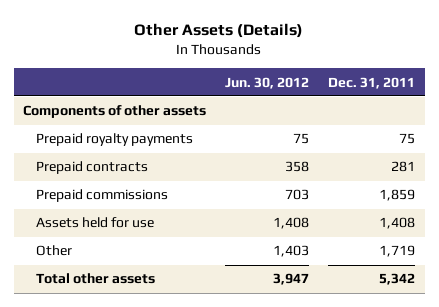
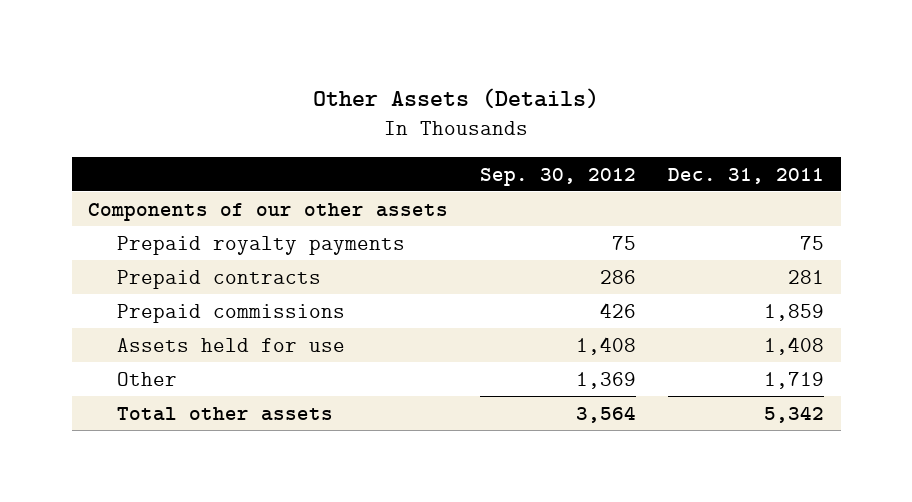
[225,76,310,89] Jun. 30, 2012 -> none
none -> [480,167,637,186] Sep. 30, 2012
[23,105,207,119] Components of other assets -> [87,202,448,221] Components of our other assets

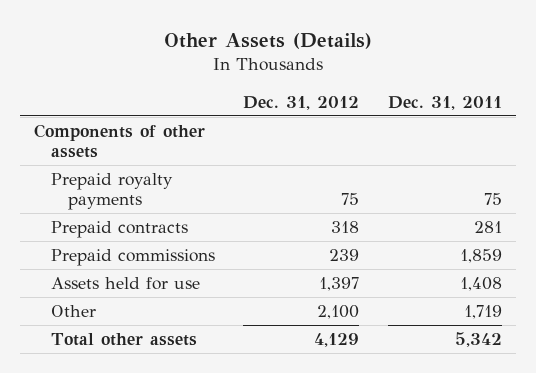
[480,167,637,186] Sep. 30, 2012 -> none
none -> [243,95,360,110] Dec. 31, 2012
[87,202,448,221] Components of our other assets -> [33,124,205,159] Components of other assets

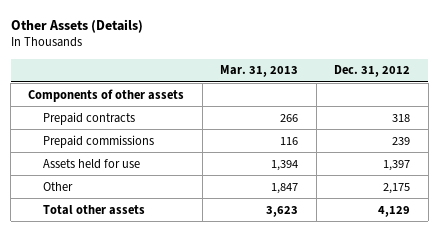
[387,95,502,110] Dec. 31, 2011 -> none
none -> [220,65,299,78] Mar. 31, 2013
[50,173,173,211] Prepaid royalty payments -> none
[317,305,360,320] 2,100 -> [383,182,411,194] 2,175

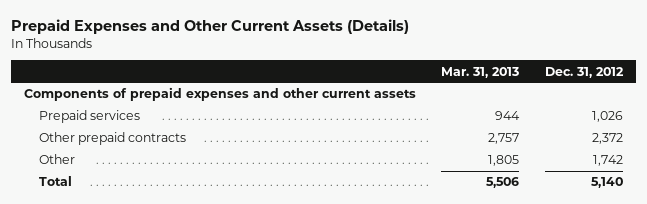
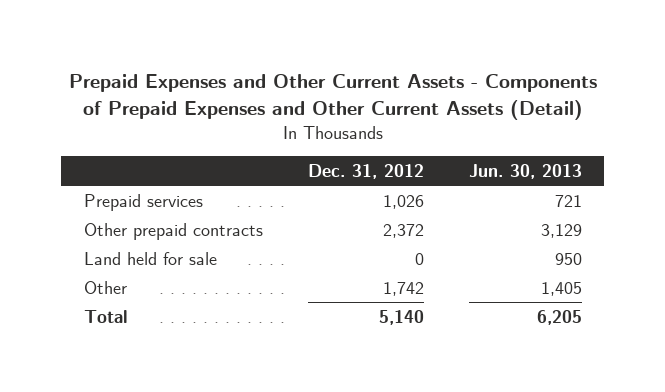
[11,18,410,34] Prepaid Expenses and Other Current Assets (Details) -> [68,74,597,121] Prepaid Expenses and Other Current Assets - Components of Prepaid Expenses and Other Current Assets (Detail)
[441,66,520,78] Mar. 31, 2013 -> none
none -> [468,163,582,179] Jun. 30, 2013
[23,87,416,102] Components of prepaid expenses and other current assets -> none
none -> [83,251,217,265] Land held for sale

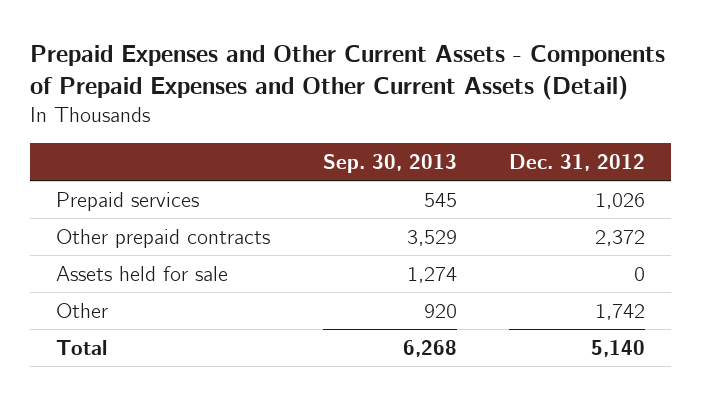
[468,163,582,179] Jun. 30, 2013 -> none
none -> [322,153,457,173] Sep. 30, 2013
[83,251,217,265] Land held for sale -> [56,265,229,281] Assets held for sale

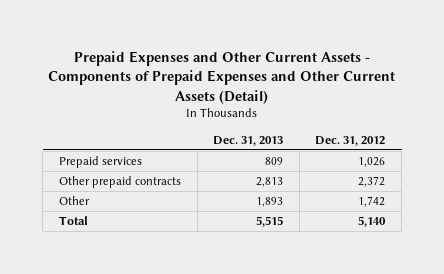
[322,153,457,173] Sep. 30, 2013 -> none
none -> [213,135,284,146] Dec. 31, 2013
[56,265,229,281] Assets held for sale -> none

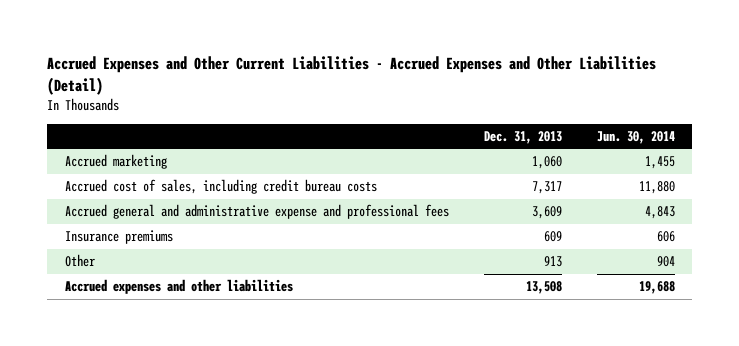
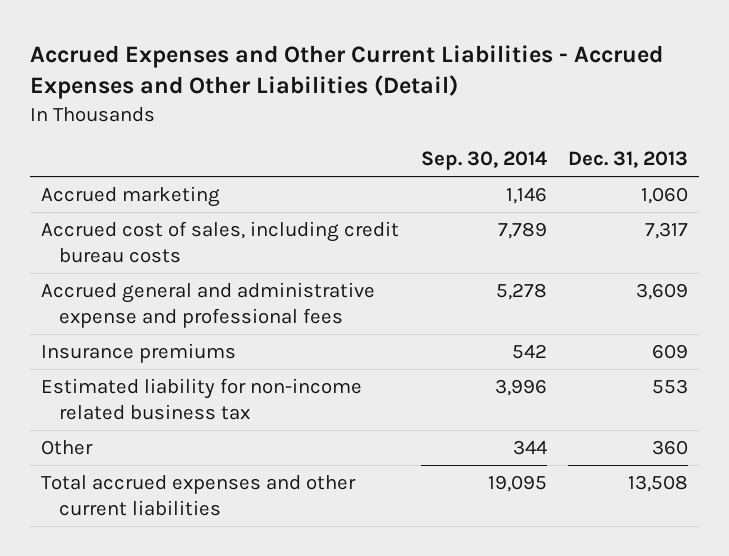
[596,130,675,144] Jun. 30, 2014 -> none
none -> [420,151,547,171] Sep. 30, 2014
none -> [40,377,362,420] Estimated liability for non-income related business tax
[543,256,562,268] 913 -> [652,439,689,455] 360
[64,279,293,295] Accrued expenses and other liabilities -> [40,474,356,516] Total accrued expenses and other current liabilities

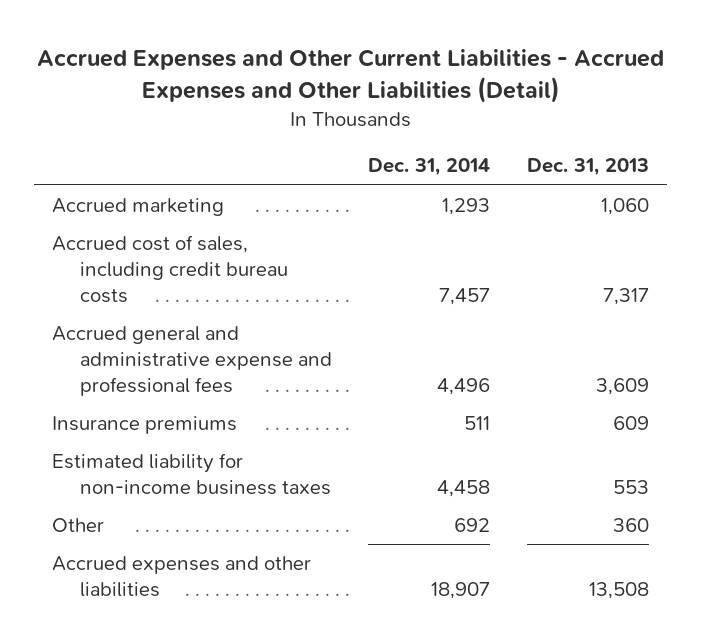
[420,151,547,171] Sep. 30, 2014 -> none
none -> [368,158,491,177] Dec. 31, 2014
[40,377,362,420] Estimated liability for non-income related business tax -> [52,453,331,496] Estimated liability for non-income business taxes
[40,474,356,516] Total accrued expenses and other current liabilities -> [52,556,312,598] Accrued expenses and other liabilities

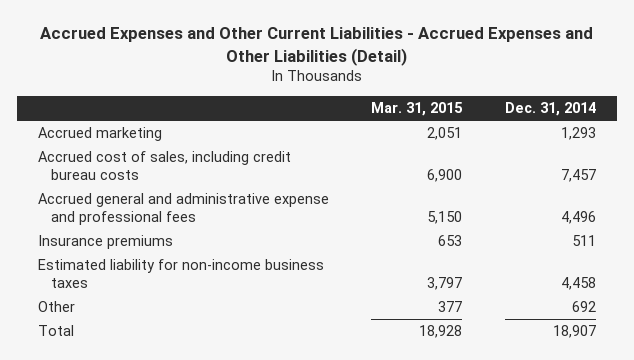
[526,158,649,177] Dec. 31, 2013 -> none
none -> [371,102,464,117] Mar. 31, 2015
[52,556,312,598] Accrued expenses and other liabilities -> [37,325,74,337] Total

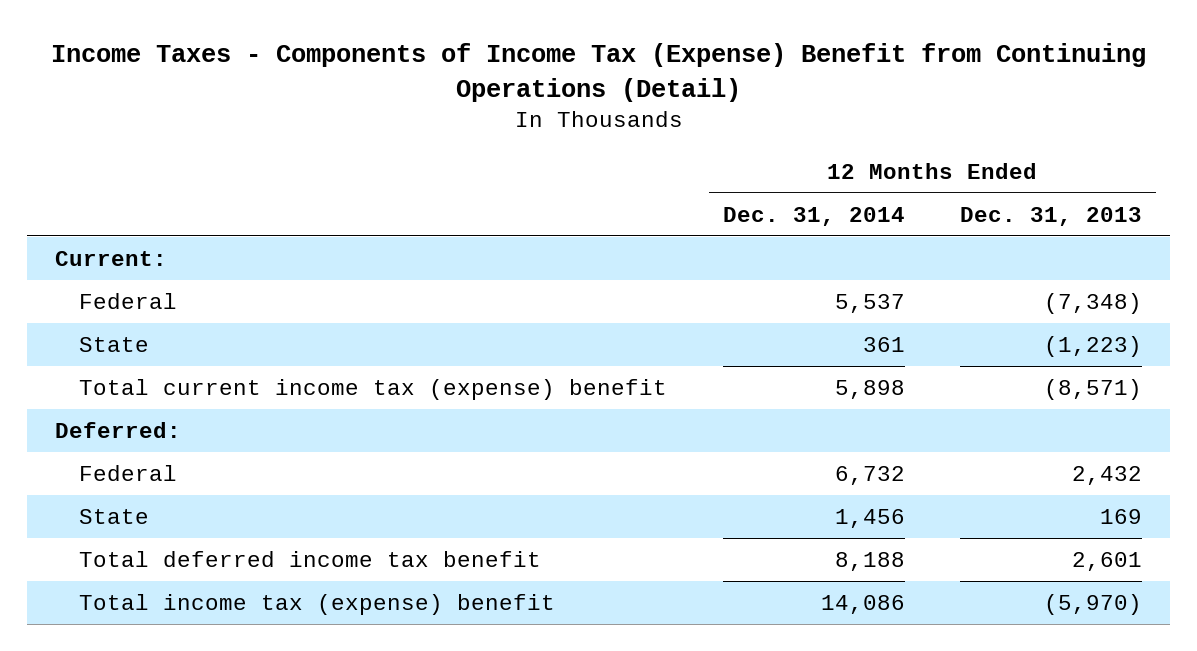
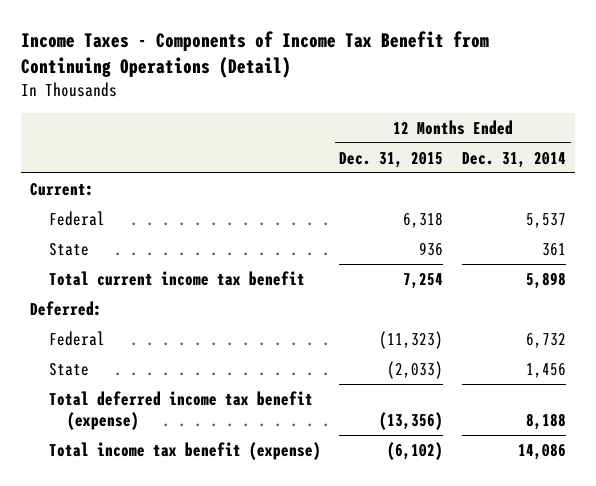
[50,43,1146,102] Income Taxes - Components of Income Tax (Expense) Benefit from Continuing Operations (Detail) -> [20,30,489,79] Income Taxes - Components of Income Tax Benefit from Continuing Operations (Detail)
[960,206,1143,226] Dec. 31, 2013 -> none
none -> [339,151,444,168] Dec. 31, 2015
[79,378,668,400] Total current income tax (expense) benefit -> [48,270,305,286] Total current income tax benefit
[79,550,542,567] Total deferred income tax benefit -> [48,390,313,431] Total deferred income tax benefit (expense)
[79,593,556,615] Total income tax (expense) benefit -> [48,441,321,460] Total income tax benefit (expense)

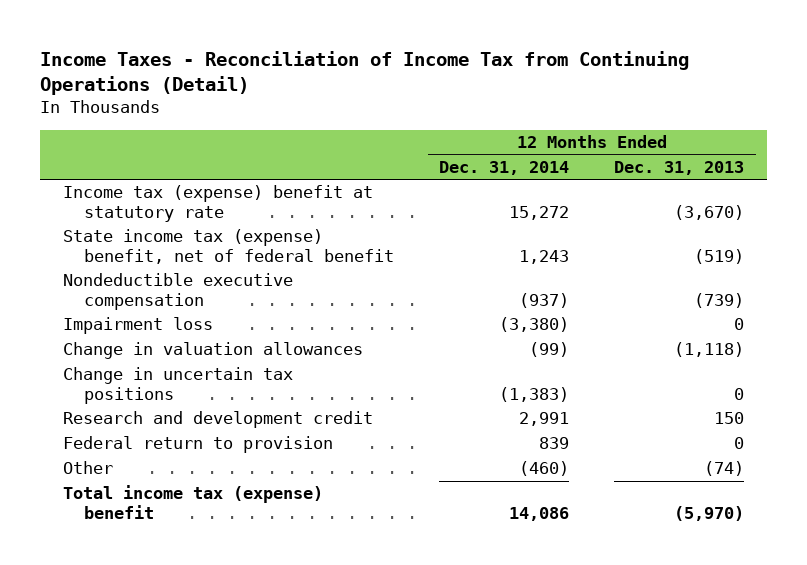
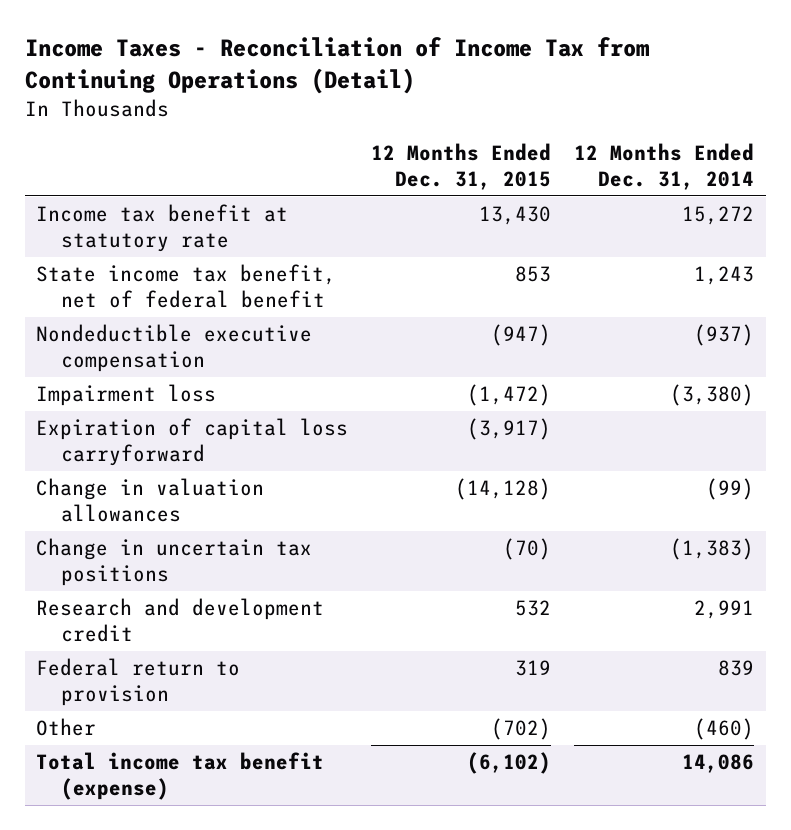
[614,160,745,175] Dec. 31, 2013 -> none
none -> [371,143,552,191] 12 Months Ended Dec. 31, 2015
[62,185,373,222] Income tax (expense) benefit at statutory rate -> [36,204,289,253] Income tax benefit at statutory rate
[62,229,395,264] State income tax (expense) benefit, net of federal benefit -> [36,264,337,309] State income tax benefit, net of federal benefit
none -> [36,418,349,467] Expiration of capital loss carryforward
[62,485,323,519] Total income tax (expense) benefit -> [36,752,325,801] Total income tax benefit (expense)

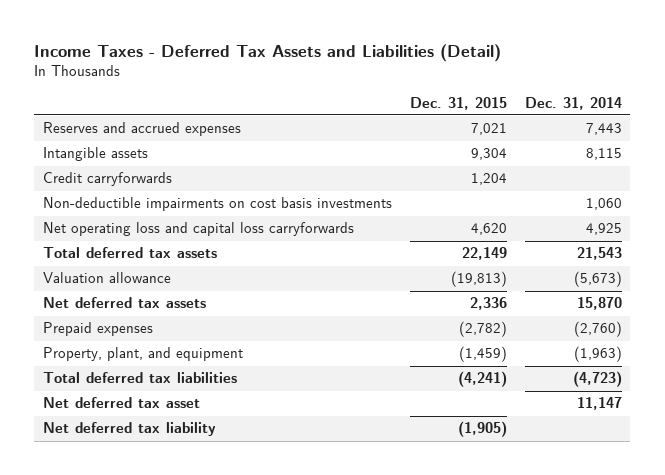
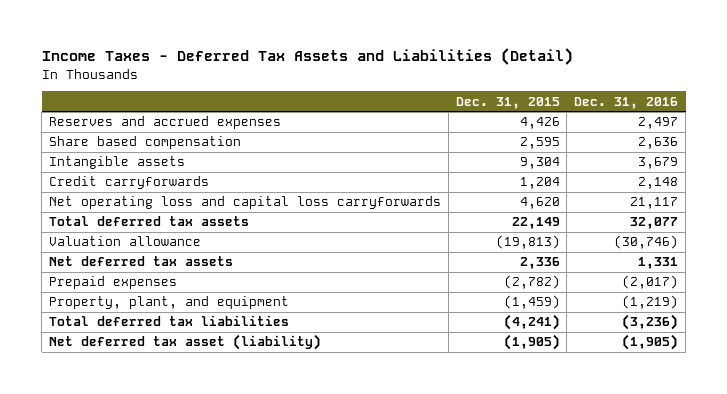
[524,96,622,110] Dec. 31, 2014 -> none
none -> [574,96,679,109] Dec. 31, 2016
[470,123,507,136] 7,021 -> [519,117,560,130] 4,426
none -> [48,136,241,150] Share based compensation
[43,197,393,212] Non-deductible impairments on cost basis investments -> none
[43,397,201,409] Net deferred tax asset -> none
[43,422,217,437] Net deferred tax liability -> [48,334,321,351] Net deferred tax asset (liability)

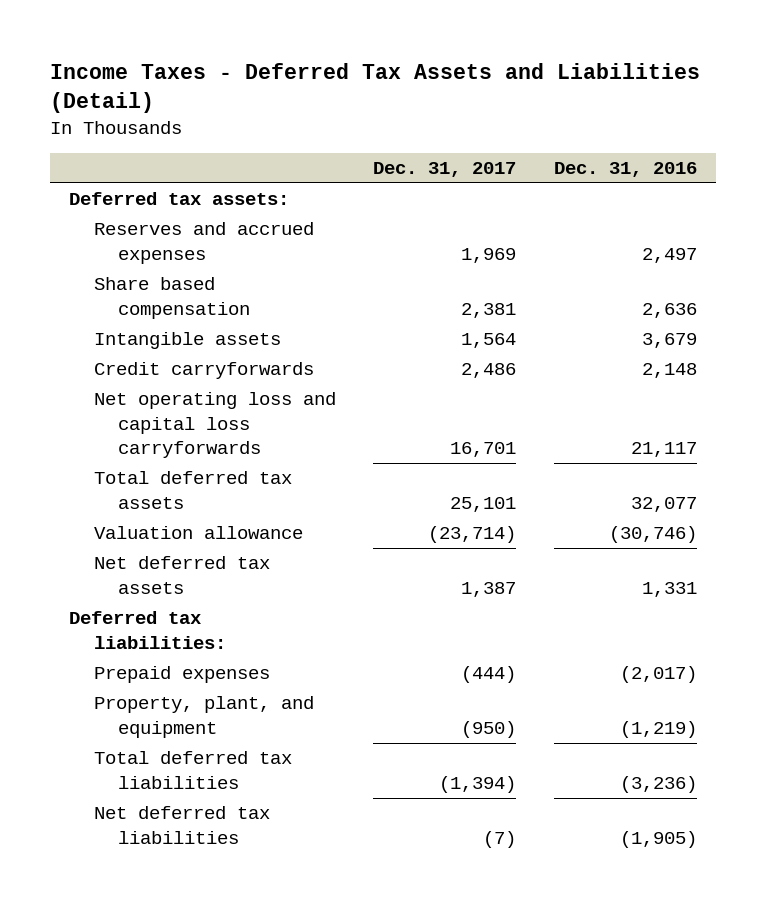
[455,96,560,109] Dec. 31, 2015 -> none
none -> [373,162,517,178] Dec. 31, 2017
none -> [68,192,289,206] Deferred tax assets:
none -> [68,611,226,649] Deferred tax liabilities:
[48,334,321,351] Net deferred tax asset (liability) -> [93,806,270,844] Net deferred tax liabilities

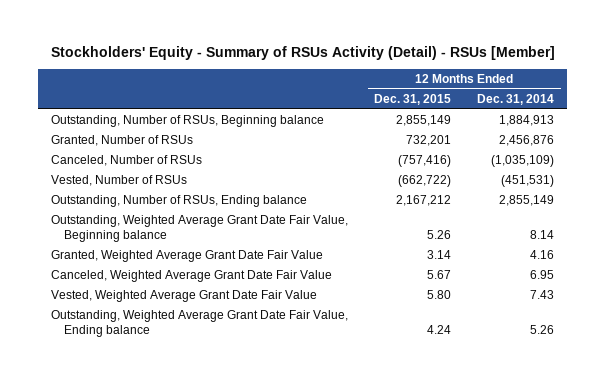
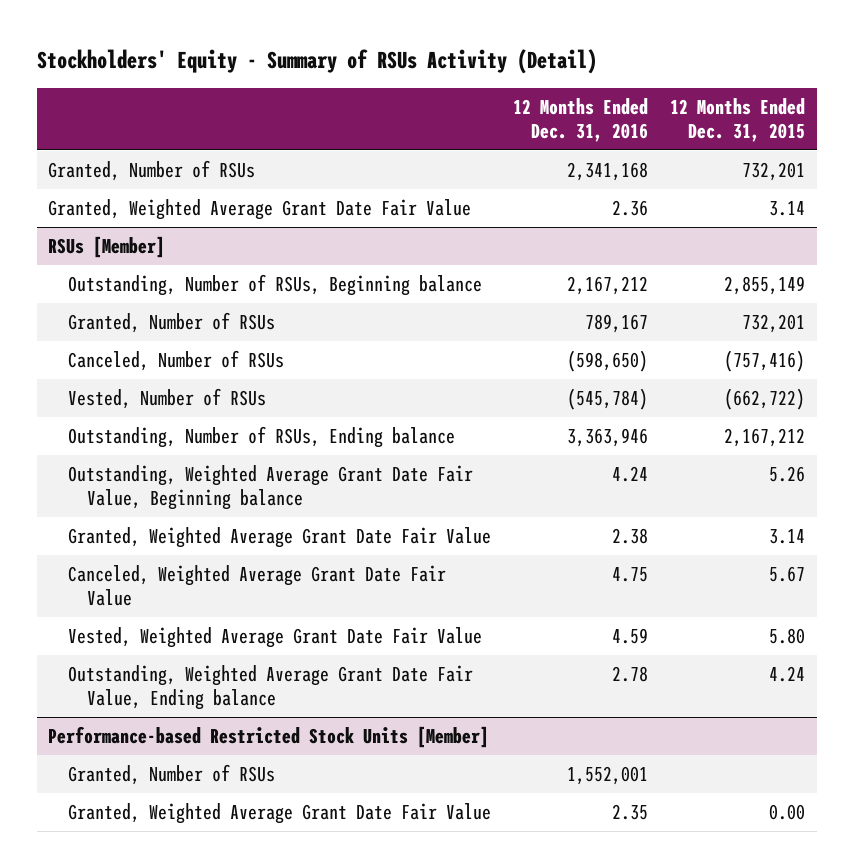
[50,45,555,60] Stockholders' Equity - Summary of RSUs Activity (Detail) - RSUs [Member] -> [36,48,597,74] Stockholders' Equity - Summary of RSUs Activity (Detail)
[477,93,555,105] Dec. 31, 2014 -> none
none -> [513,97,649,142] 12 Months Ended Dec. 31, 2016
none -> [48,159,256,181] Granted, Number of RSUs
none -> [48,198,472,220] Granted, Weighted Average Grant Date Fair Value
none -> [48,235,166,258] RSUs [Member]
none -> [48,725,490,748] Performance-based Restricted Stock Units [Member]
none -> [67,763,275,785] Granted, Number of RSUs
none -> [67,802,491,824] Granted, Weighted Average Grant Date Fair Value

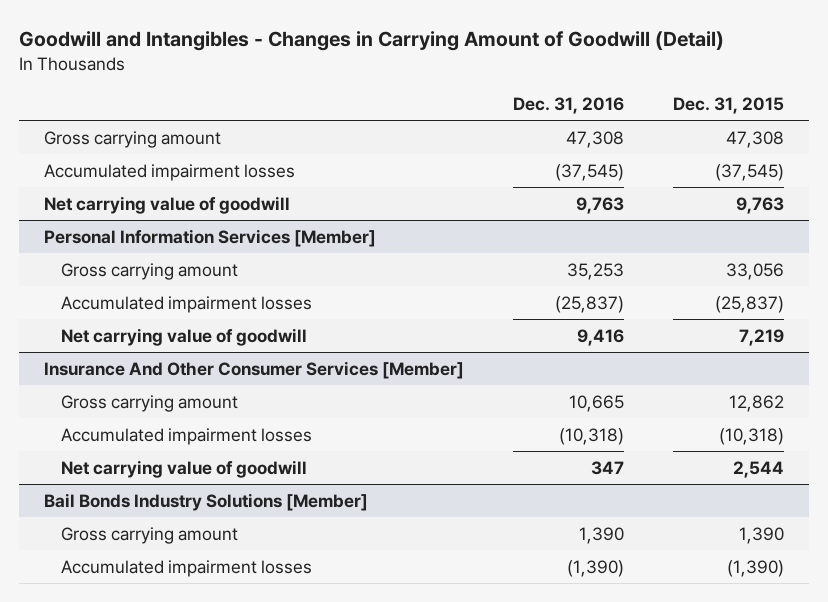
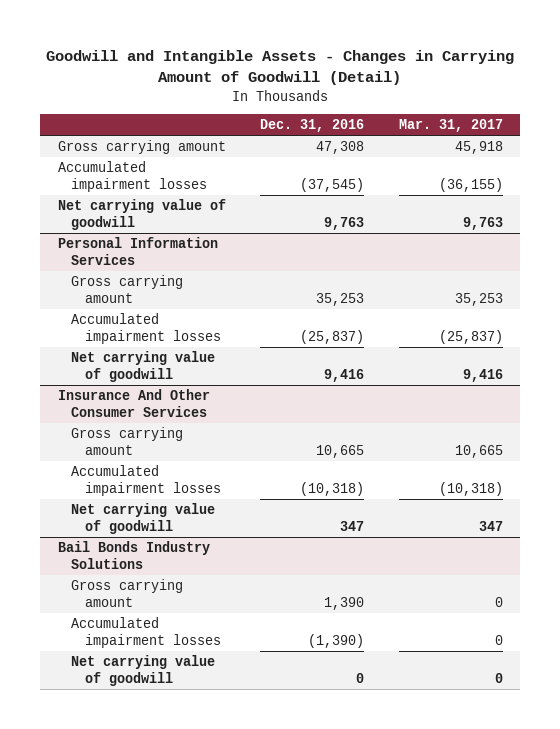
[19,31,725,52] Goodwill and Intangibles - Changes in Carrying Amount of Goodwill (Detail) -> [46,50,515,86] Goodwill and Intangible Assets - Changes in Carrying Amount of Goodwill (Detail)
[673,97,785,115] Dec. 31, 2015 -> none
none -> [398,119,503,133] Mar. 31, 2017
[43,228,376,247] Personal Information Services [Member] -> [57,237,218,266] Personal Information Services
[43,360,464,379] Insurance And Other Consumer Services [Member] -> [57,389,210,418] Insurance And Other Consumer Services
[43,492,368,511] Bail Bonds Industry Solutions [Member] -> [57,541,210,570] Bail Bonds Industry Solutions
none -> [71,655,216,687] Net carrying value of goodwill

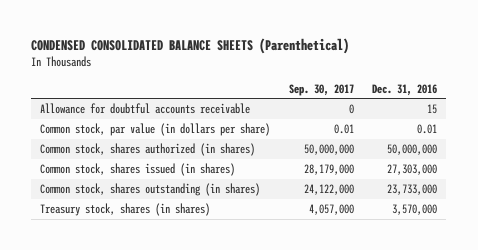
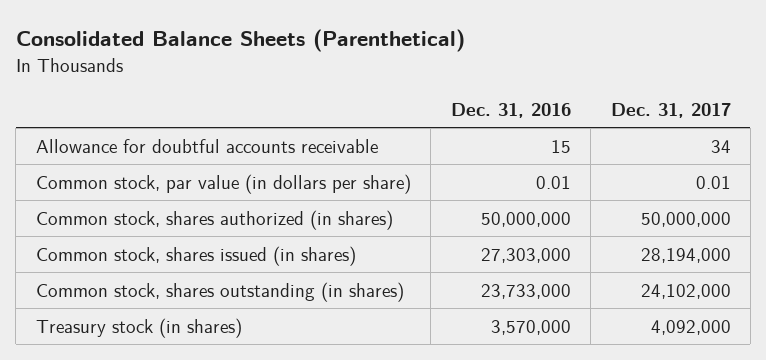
[31,38,350,55] CONDENSED CONSOLIDATED BALANCE SHEETS (Parenthetical) -> [15,28,465,52] Consolidated Balance Sheets (Parenthetical)
[288,83,354,96] Sep. 30, 2017 -> none
none -> [610,102,731,118] Dec. 31, 2017
[40,203,211,217] Treasury stock, shares (in shares) -> [35,317,242,338] Treasury stock (in shares)

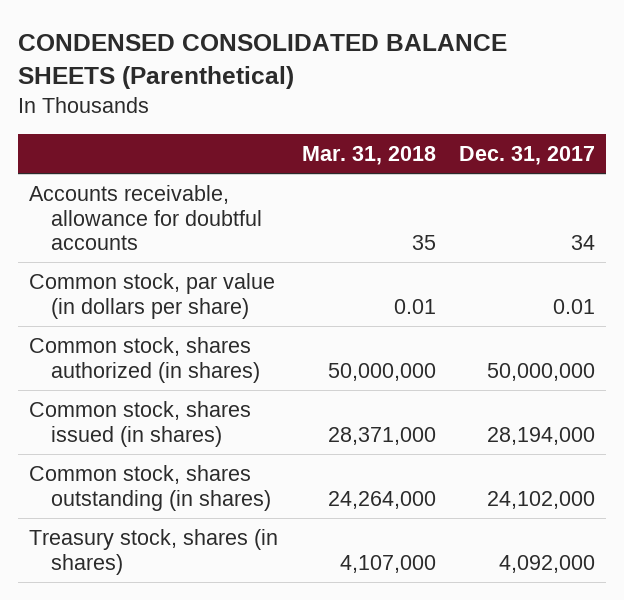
[15,28,465,52] Consolidated Balance Sheets (Parenthetical) -> [17,33,507,90] CONDENSED CONSOLIDATED BALANCE SHEETS (Parenthetical)
[450,102,571,118] Dec. 31, 2016 -> none
none -> [301,146,436,166] Mar. 31, 2018
[35,138,378,153] Allowance for doubtful accounts receivable -> [29,185,262,251] Accounts receivable, allowance for doubtful accounts
[35,317,242,338] Treasury stock (in shares) -> [29,529,279,575] Treasury stock, shares (in shares)

